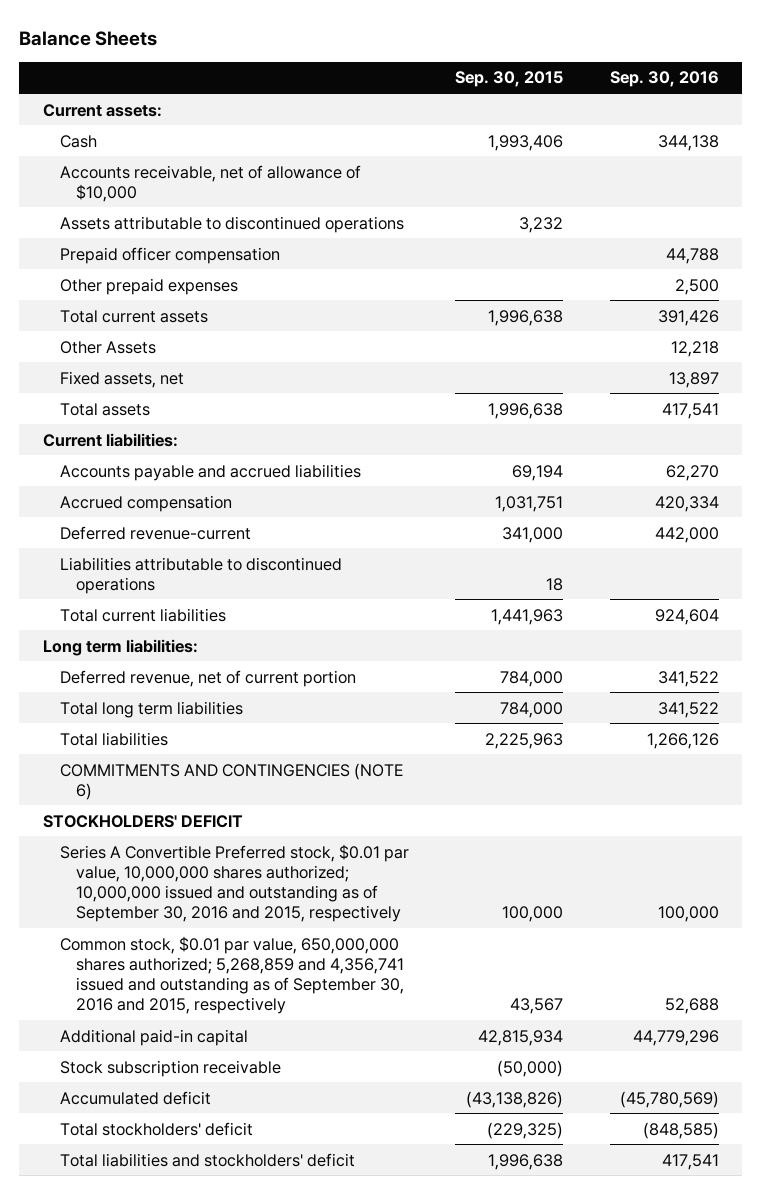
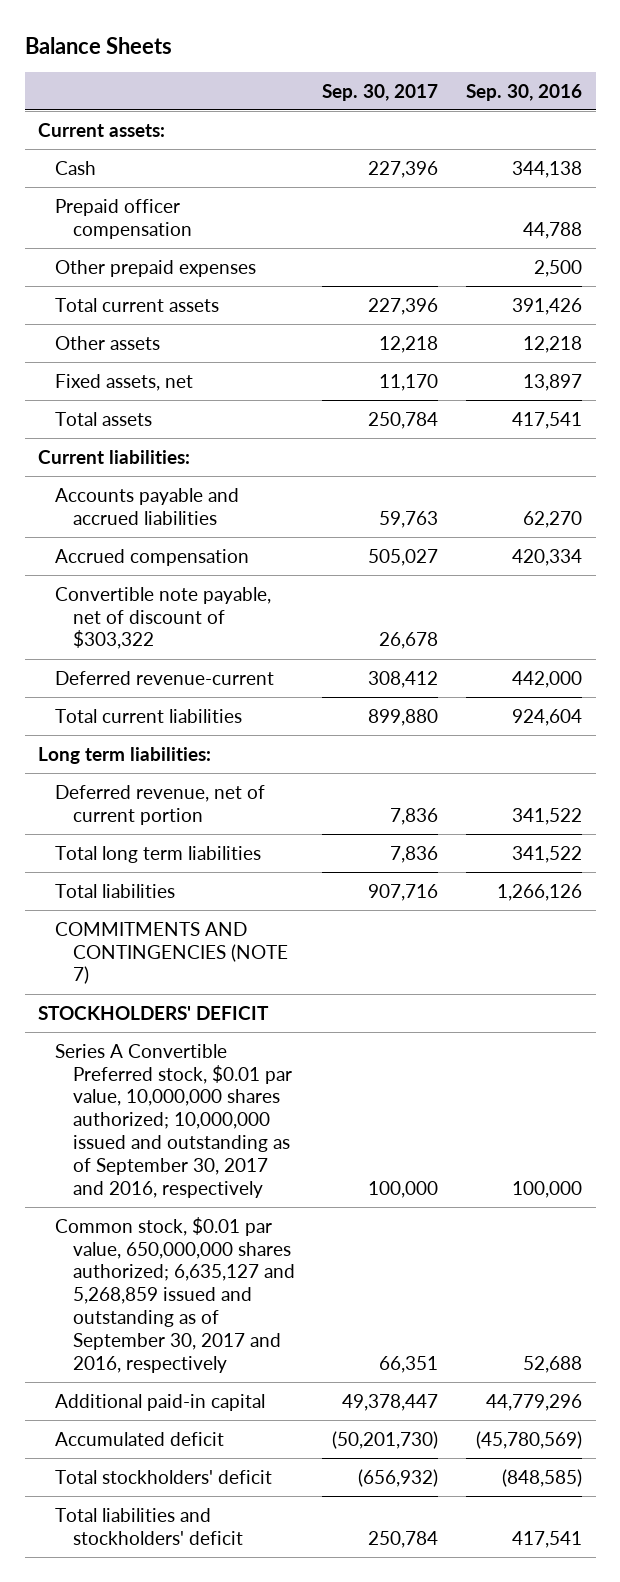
[455,71,564,88] Sep. 30, 2015 -> none
none -> [322,83,439,101] Sep. 30, 2017
[59,164,361,202] Accounts receivable, net of allowance of $10,000 -> none
[59,215,404,233] Assets attributable to discontinued operations -> none
[59,340,156,354] Other Assets -> [55,335,161,350] Other assets
none -> [55,586,272,650] Convertible note payable, net of discount of $303,322
[59,556,342,594] Liabilities attributable to discontinued operations -> none
[59,762,403,800] COMMITMENTS AND CONTINGENCIES (NOTE 6) -> [55,921,288,985] COMMITMENTS AND CONTINGENCIES (NOTE 7)
[59,843,409,922] Series A Convertible Preferred stock, $0.01 par value, 10,000,000 shares authorized; 10,000,000 issued and outstanding as of September 30, 2016 and 2015, respectively -> [55,1043,292,1199] Series A Convertible Preferred stock, $0.01 par value, 10,000,000 shares authorized; 10,000,000 issued and outstanding as of September 30, 2017 and 2016, respectively
[59,935,405,1014] Common stock, $0.01 par value, 650,000,000 shares authorized; 5,268,859 and 4,356,741 issued and outstanding as of September 30, 2016 and 2015, respectively -> [55,1216,295,1374] Common stock, $0.01 par value, 650,000,000 shares authorized; 6,635,127 and 5,268,859 issued and outstanding as of September 30, 2017 and 2016, respectively
[59,1059,281,1077] Stock subscription receivable -> none

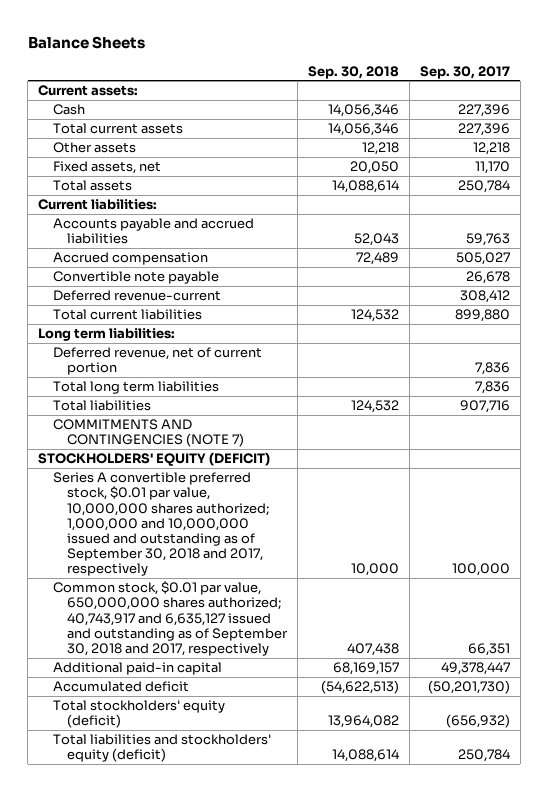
[465,83,582,101] Sep. 30, 2016 -> none
none -> [308,65,400,79] Sep. 30, 2018
[55,198,192,239] Prepaid officer compensation -> none
[55,259,257,277] Other prepaid expenses -> none
[55,586,272,650] Convertible note payable, net of discount of $303,322 -> [52,271,219,285] Convertible note payable
[38,1005,270,1020] STOCKHOLDERS' DEFICIT -> [38,452,271,467] STOCKHOLDERS' EQUITY (DEFICIT)
[55,1043,292,1199] Series A Convertible Preferred stock, $0.01 par value, 10,000,000 shares authorized; 10,000,000 issued and outstanding as of September 30, 2017 and 2016, respectively -> [52,472,270,577] Series A convertible preferred stock, $0.01 par value, 10,000,000 shares authorized; 1,000,000 and 10,000,000 issued and outstanding as of September 30, 2018 and 2017, respectively
[55,1216,295,1374] Common stock, $0.01 par value, 650,000,000 shares authorized; 6,635,127 and 5,268,859 issued and outstanding as of September 30, 2017 and 2016, respectively -> [52,581,289,656] Common stock, $0.01 par value, 650,000,000 shares authorized; 40,743,917 and 6,635,127 issued and outstanding as of September 30, 2018 and 2017, respectively
[55,1469,273,1484] Total stockholders' deficit -> [52,700,225,729] Total stockholders' equity (deficit)
[55,1507,243,1545] Total liabilities and stockholders' deficit -> [52,734,271,763] Total liabilities and stockholders' equity (deficit)

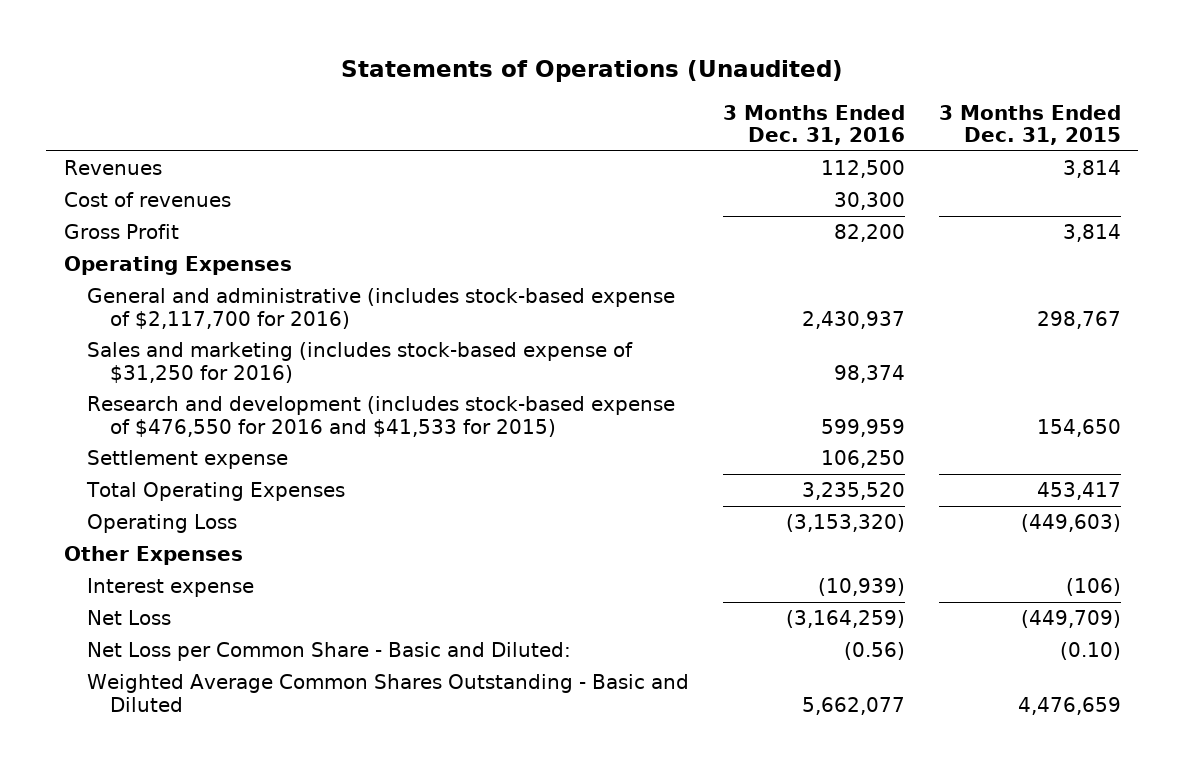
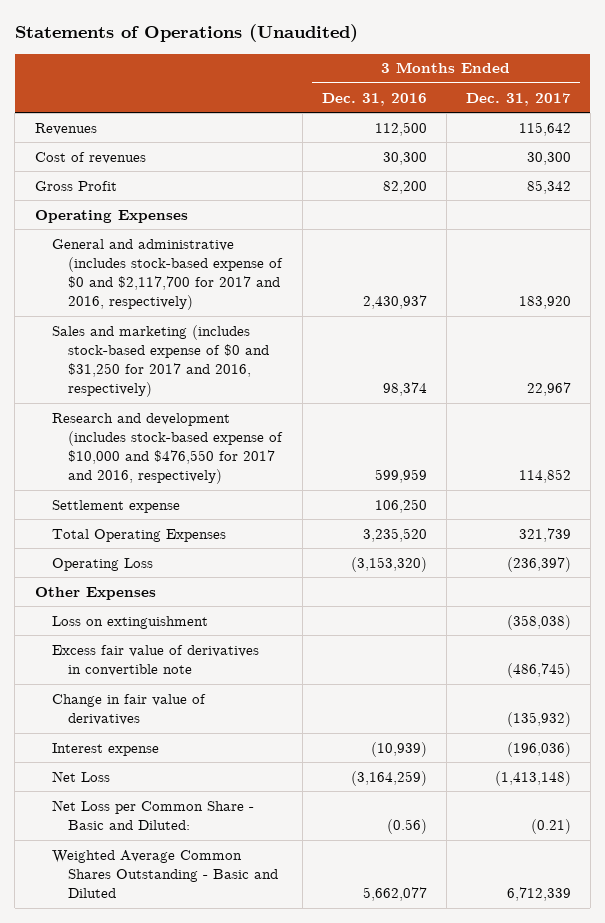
[939,104,1122,146] 3 Months Ended Dec. 31, 2015 -> none
none -> [465,92,571,106] Dec. 31, 2017
[86,287,675,329] General and administrative (includes stock-based expense of $2,117,700 for 2016) -> [51,238,284,311] General and administrative (includes stock-based expense of $0 and $2,117,700 for 2017 and 2016, respectively)
[86,341,633,383] Sales and marketing (includes stock-based expense of $31,250 for 2016) -> [51,324,270,398] Sales and marketing (includes stock-based expense of $0 and $31,250 for 2017 and 2016, respectively)
[86,395,675,437] Research and development (includes stock-based expense of $476,550 for 2016 and $41,533 for 2015) -> [51,412,284,485] Research and development (includes stock-based expense of $10,000 and $476,550 for 2017 and 2016, respectively)
none -> [51,615,208,629] Loss on extinguishment
none -> [51,644,259,677] Excess fair value of derivatives in convertible note
none -> [51,693,206,726] Change in fair value of derivatives

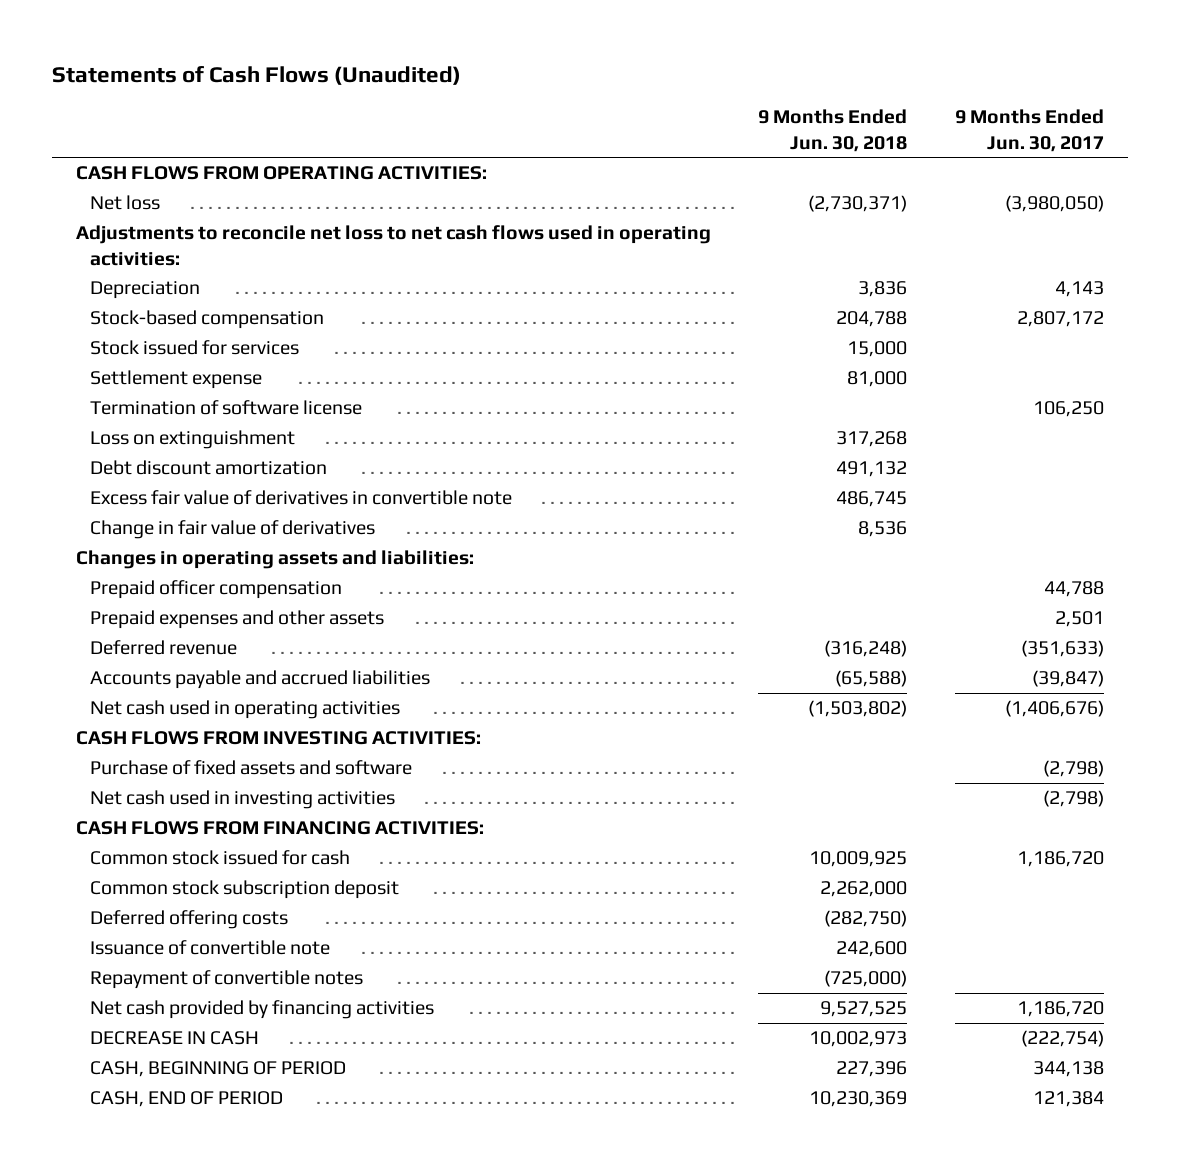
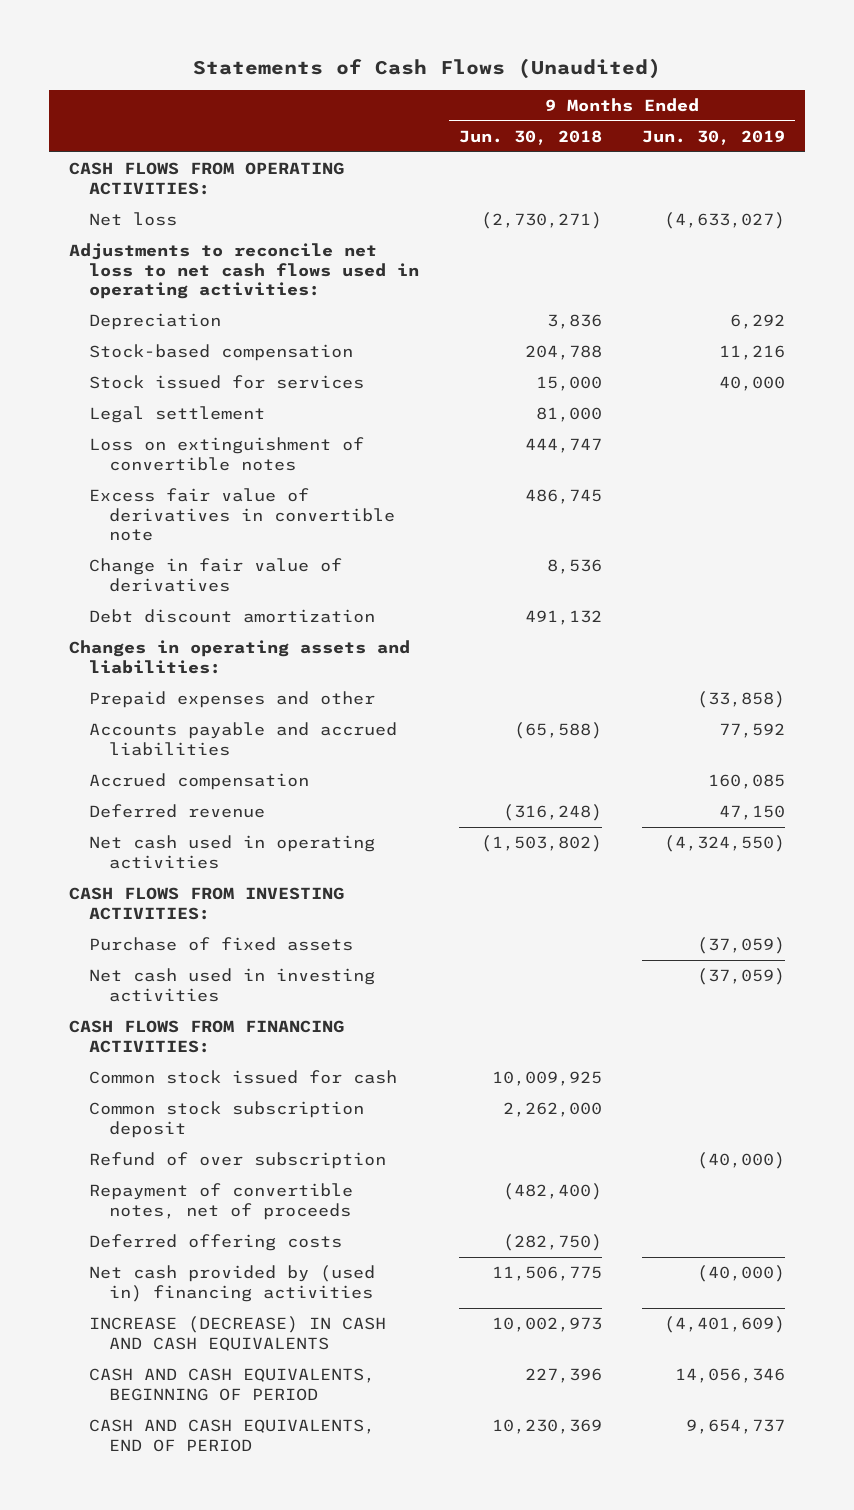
[955,109,1105,152] 9 Months Ended Jun. 30, 2017 -> none
none -> [642,129,786,145] Jun. 30, 2019
[808,195,908,213] (2,730,371) -> [481,212,603,230] (2,730,271)
[90,370,263,390] Settlement expense -> none
[90,400,363,416] Termination of software license -> none
none -> [89,406,266,424] Legal settlement
[90,430,296,450] Loss on extinguishment -> [89,437,365,471] Loss on extinguishment of convertible notes
[836,431,908,448] 317,268 -> [525,438,603,454] 444,747
[90,460,328,476] Debt discount amortization -> [89,609,376,624] Debt discount amortization
[90,580,343,600] Prepaid officer compensation -> none
[90,610,385,630] Prepaid expenses and other assets -> [89,691,376,709] Prepaid expenses and other
none -> [89,773,310,791] Accrued compensation
[90,640,238,656] Deferred revenue -> [89,804,266,819] Deferred revenue
[90,760,413,776] Purchase of fixed assets and software -> [89,937,354,952] Purchase of fixed assets
none -> [89,1152,387,1170] Refund of over subscription
none -> [89,1183,354,1220] Repayment of convertible notes, net of proceeds
[90,940,331,956] Issuance of convertible note -> none
[90,970,364,990] Repayment of convertible notes -> none
[90,1000,435,1020] Net cash provided by financing activities -> [89,1265,376,1302] Net cash provided by (used in) financing activities
[820,1001,908,1018] 9,527,525 -> [492,1266,603,1282] 11,506,775
[90,1031,260,1046] DECREASE IN CASH -> [89,1316,387,1351] INCREASE (DECREASE) IN CASH AND CASH EQUIVALENTS
[90,1061,347,1078] CASH, BEGINNING OF PERIOD -> [89,1368,376,1401] CASH AND CASH EQUIVALENTS, BEGINNING OF PERIOD
[90,1091,284,1108] CASH, END OF PERIOD -> [89,1419,376,1452] CASH AND CASH EQUIVALENTS, END OF PERIOD

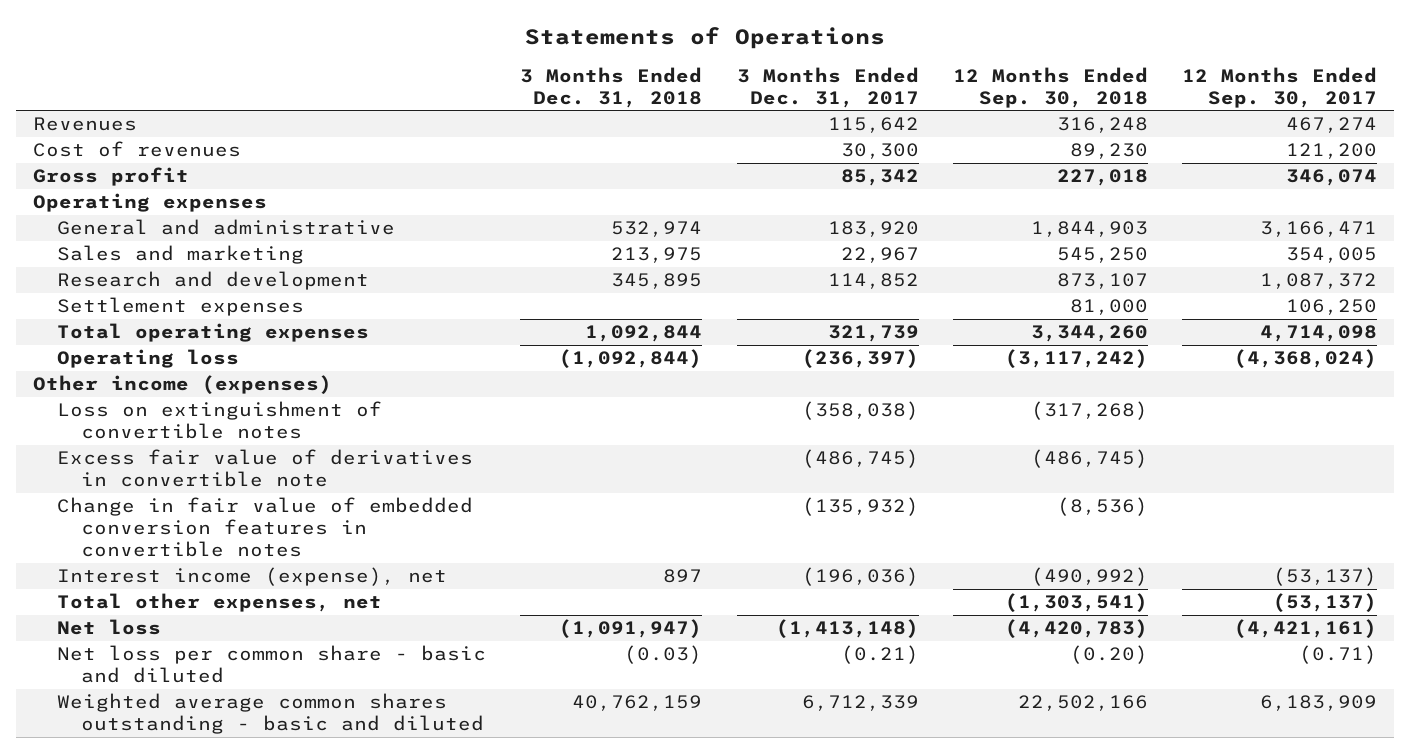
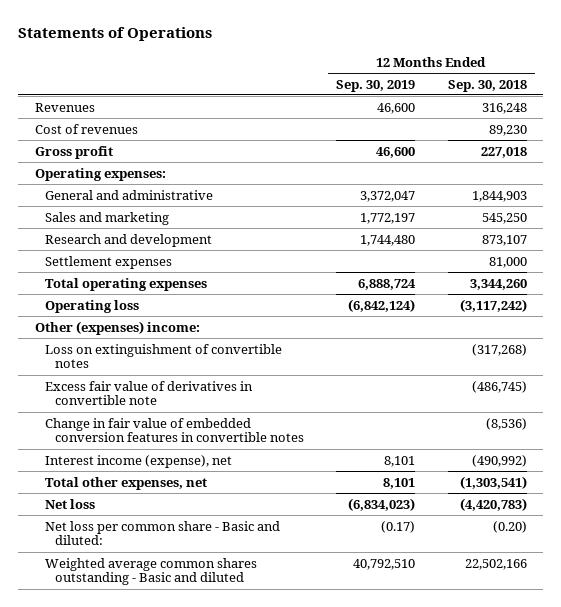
[520,66,703,108] 3 Months Ended Dec. 31, 2018 -> none
[736,66,919,108] 3 Months Ended Dec. 31, 2017 -> none
[1182,66,1378,108] 12 Months Ended Sep. 30, 2017 -> none
none -> [336,79,416,92] Sep. 30, 2019
[33,193,268,213] Operating expenses -> [34,167,166,181] Operating expenses:
[33,375,333,395] Other income (expenses) -> [34,320,200,335] Other (expenses) income:
[57,645,487,684] Net loss per common share - basic and diluted -> [44,520,280,546] Net loss per common share - Basic and diluted:
[57,693,485,735] Weighted average common shares outstanding - basic and diluted -> [44,557,257,586] Weighted average common shares outstanding - Basic and diluted

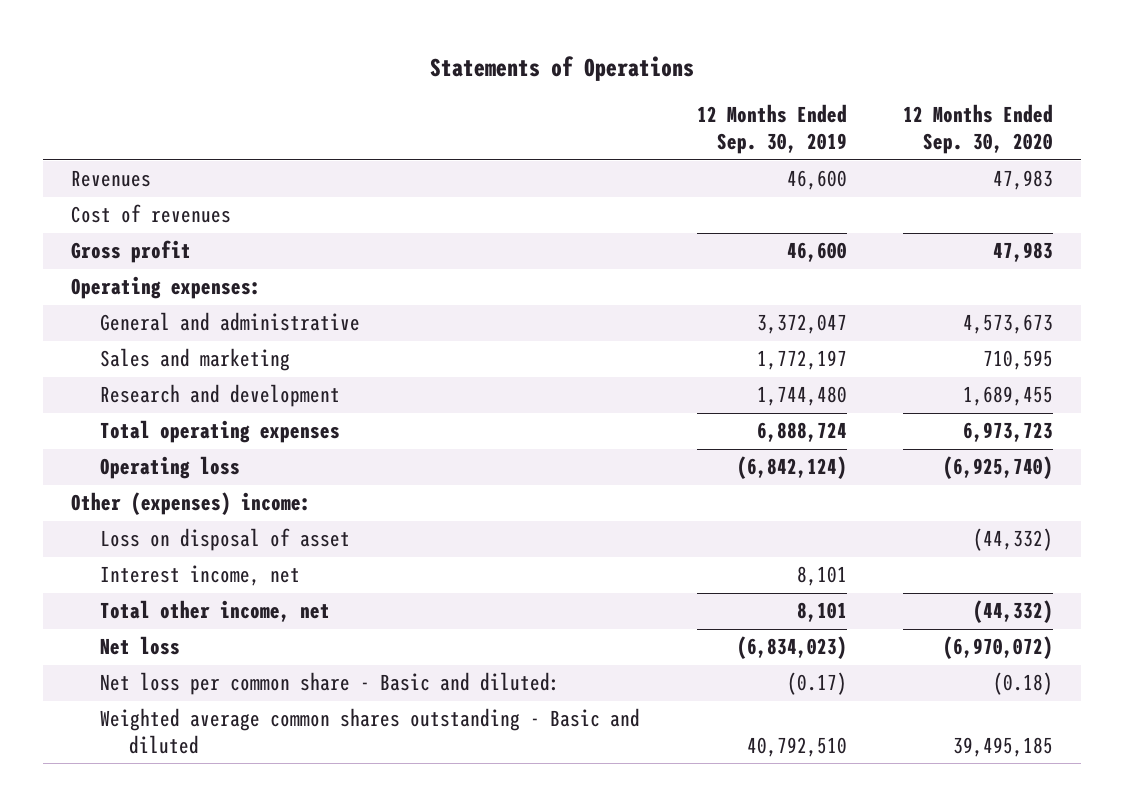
[447,79,527,92] Sep. 30, 2018 -> none
none -> [903,104,1054,155] 12 Months Ended Sep. 30, 2020
[44,255,172,269] Settlement expenses -> none
[44,343,282,369] Loss on extinguishment of convertible notes -> none
[44,380,253,406] Excess fair value of derivatives in convertible note -> none
[44,417,304,443] Change in fair value of embedded conversion features in convertible notes -> none
none -> [99,528,350,552] Loss on disposal of asset
[44,454,232,468] Interest income (expense), net -> [99,565,300,587] Interest income, net
[44,476,207,490] Total other expenses, net -> [99,600,330,623] Total other income, net

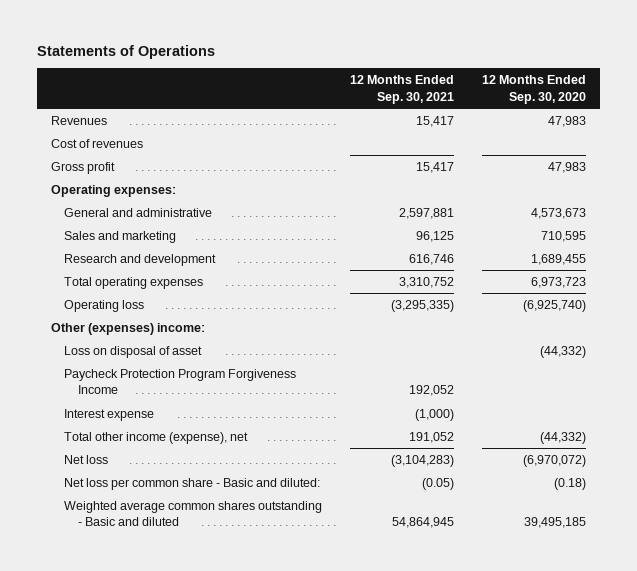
[696,104,847,155] 12 Months Ended Sep. 30, 2019 -> none
none -> [350,75,455,104] 12 Months Ended Sep. 30, 2021
[99,565,300,587] Interest income, net -> none
none -> [64,368,297,395] Paycheck Protection Program Forgiveness Income
none -> [64,408,155,421] Interest expense
[99,600,330,623] Total other income, net -> [64,431,249,444] Total other income (expense), net

